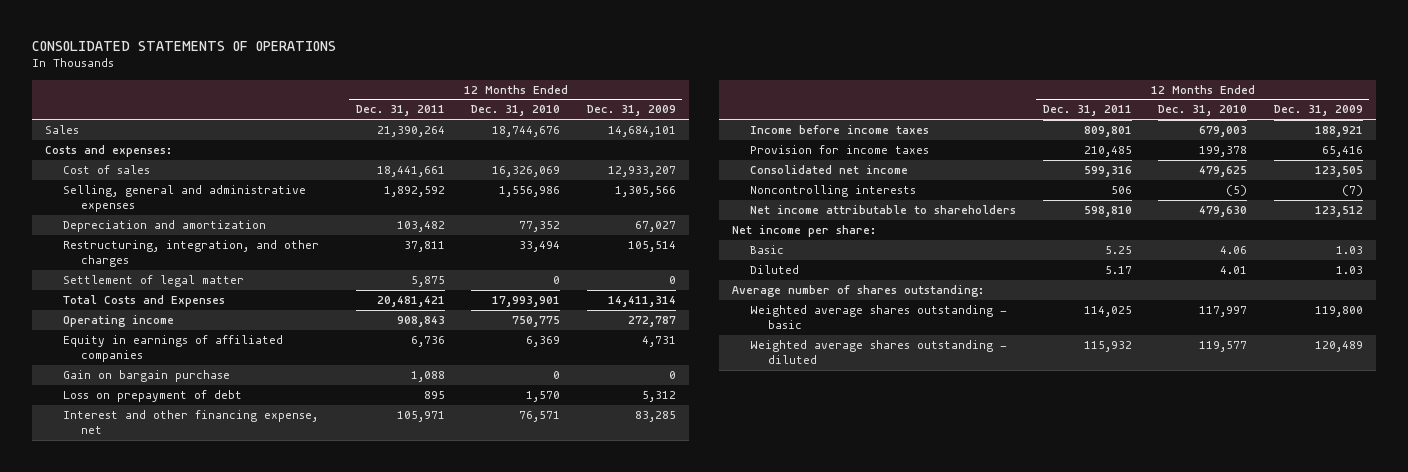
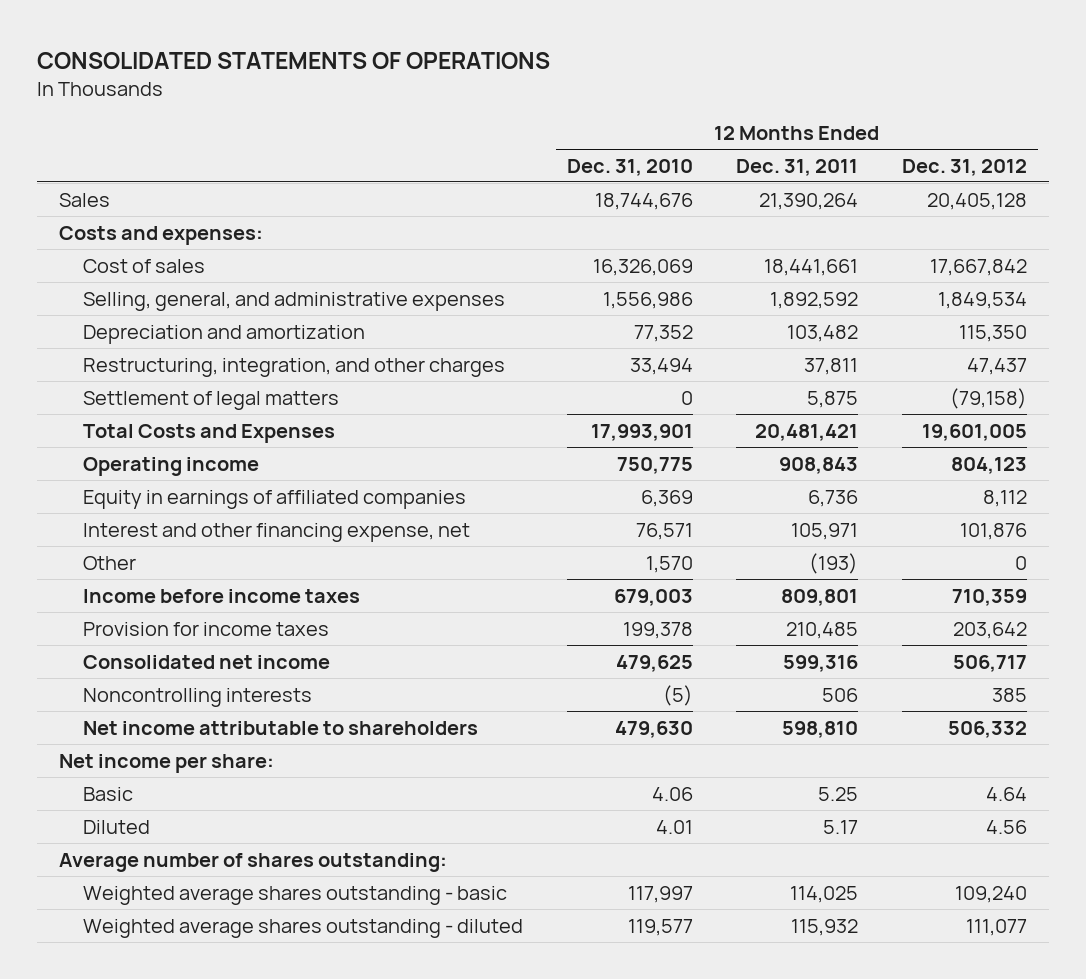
[586,105,676,117] Dec. 31, 2009 -> none
none -> [902,158,1028,176] Dec. 31, 2012
[63,185,307,213] Selling, general and administrative expenses -> [82,291,505,311] Selling, general, and administrative expenses
[63,275,245,288] Settlement of legal matter -> [82,390,339,410] Settlement of legal matters
[63,370,231,383] Gain on bargain purchase -> none
[63,390,243,403] Loss on prepayment of debt -> none
none -> [82,555,136,570] Other

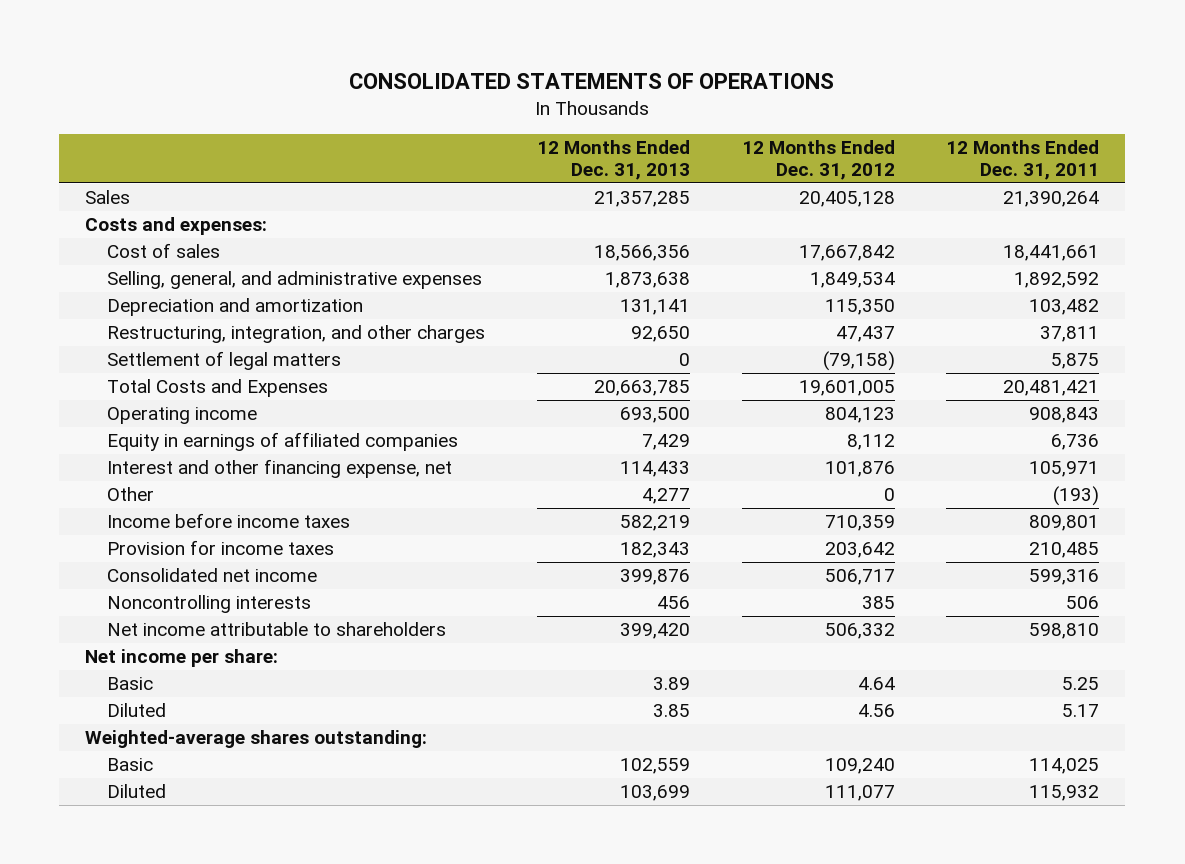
[566,158,693,176] Dec. 31, 2010 -> none
none -> [536,140,690,181] 12 Months Ended Dec. 31, 2013
[59,852,448,872] Average number of shares outstanding: -> [85,730,428,749] Weighted-average shares outstanding:
[82,885,507,905] Weighted average shares outstanding - basic -> [106,758,153,772] Basic
[82,918,523,938] Weighted average shares outstanding - diluted -> [106,784,166,799] Diluted

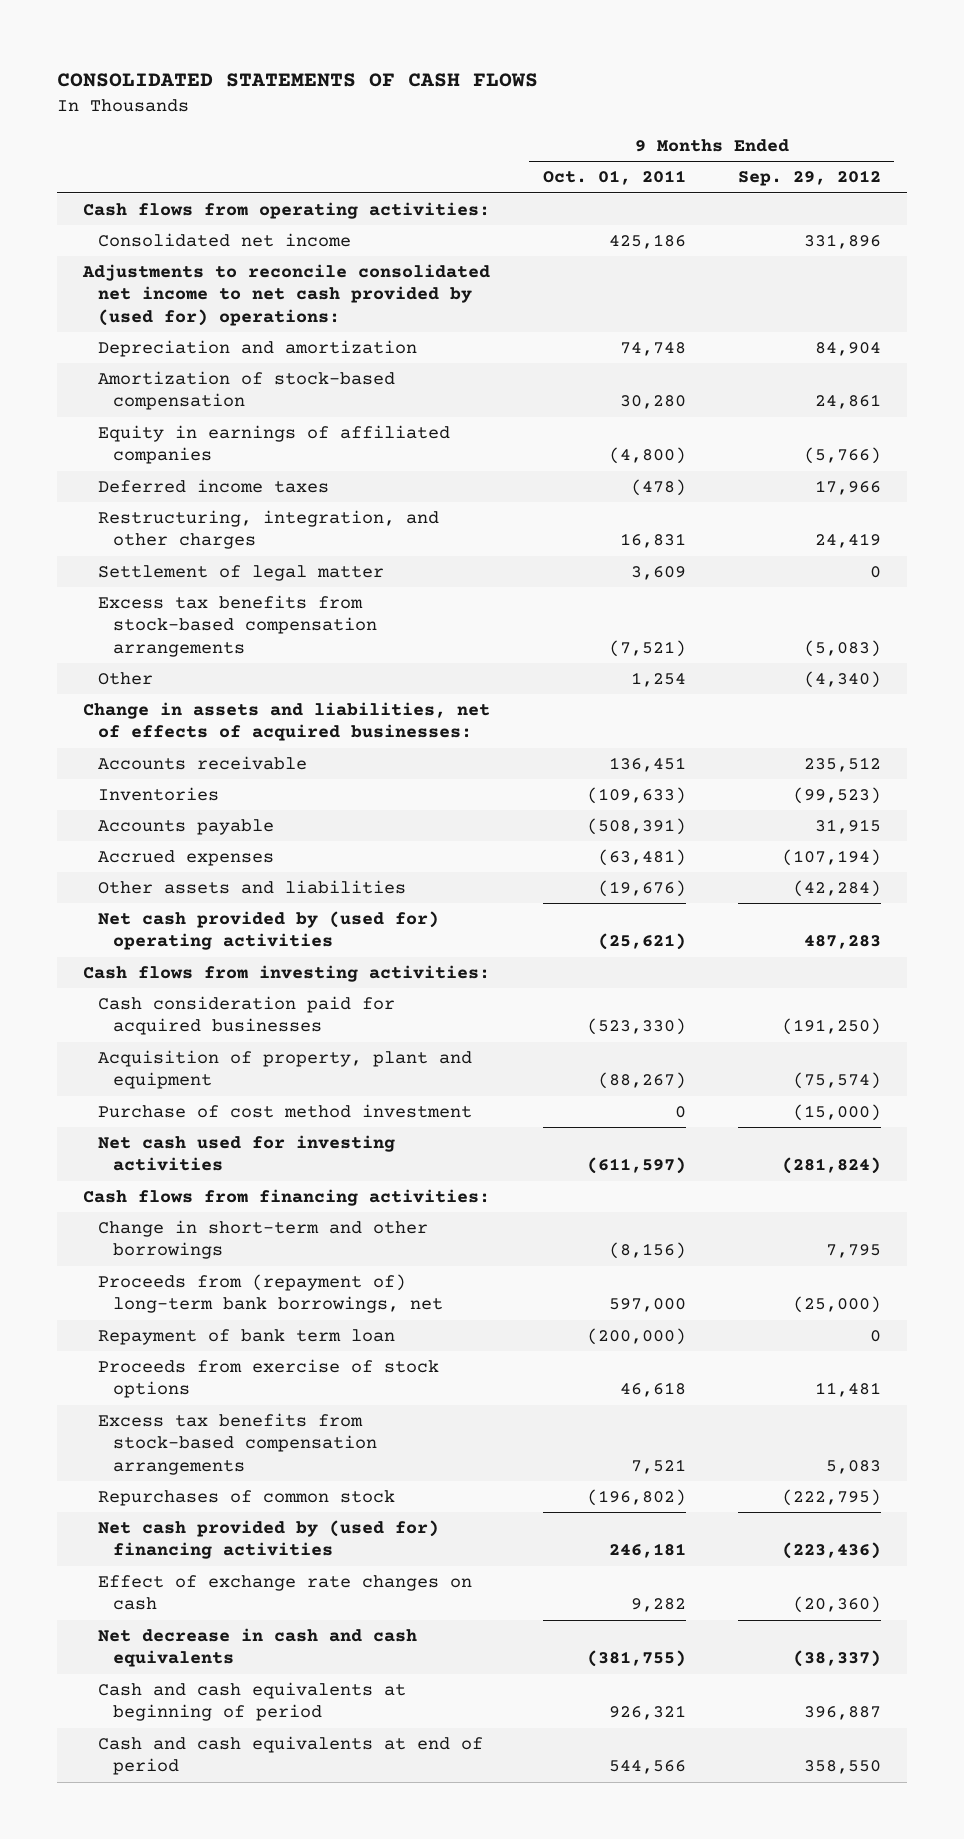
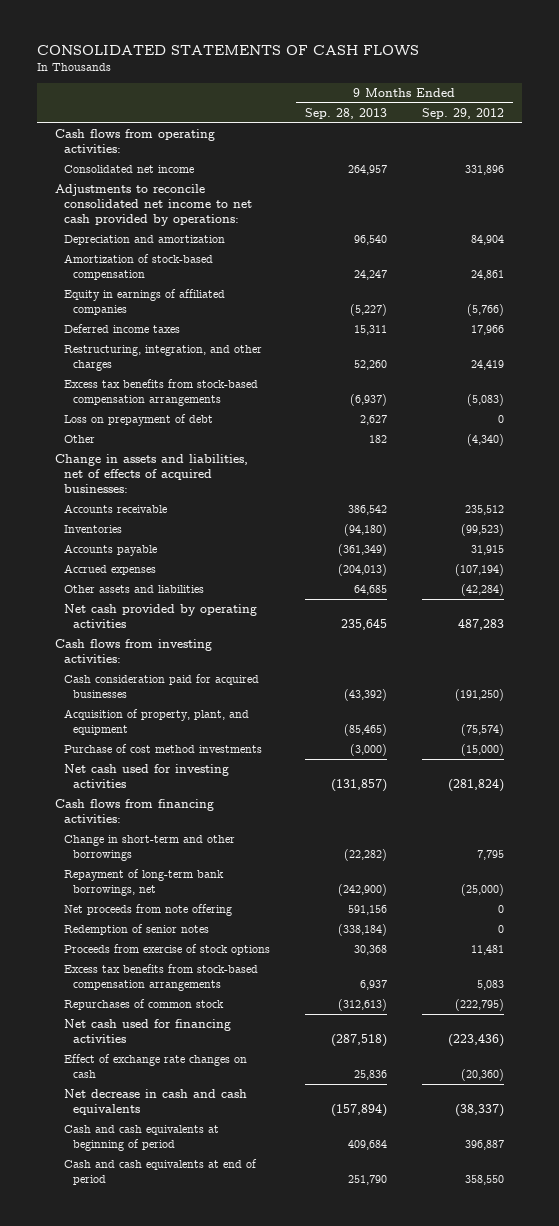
[542,170,686,186] Oct. 01, 2011 -> none
none -> [304,107,387,119] Sep. 28, 2013
[82,264,491,326] Adjustments to reconcile consolidated net income to net cash provided by (used for) operations: -> [54,183,252,226] Adjustments to reconcile consolidated net income to net cash provided by operations:
[97,565,384,582] Settlement of legal matter -> none
none -> [63,413,213,426] Loss on prepayment of debt
[97,911,439,951] Net cash provided by (used for) operating activities -> [63,603,257,628] Net cash provided by operating activities
[97,1050,472,1090] Acquisition of property, plant and equipment -> [63,708,249,735] Acquisition of property, plant, and equipment
[97,1104,472,1119] Purchase of cost method investment -> [63,743,262,753] Purchase of cost method investments
[97,1329,395,1346] Repayment of bank term loan -> none
[97,1274,443,1314] Proceeds from (repayment of) long-term bank borrowings, net -> [63,868,224,896] Repayment of long-term bank borrowings, net
none -> [63,903,232,916] Net proceeds from note offering
none -> [63,923,209,935] Redemption of senior notes
[97,1520,439,1560] Net cash provided by (used for) financing activities -> [63,1018,231,1043] Net cash used for financing activities

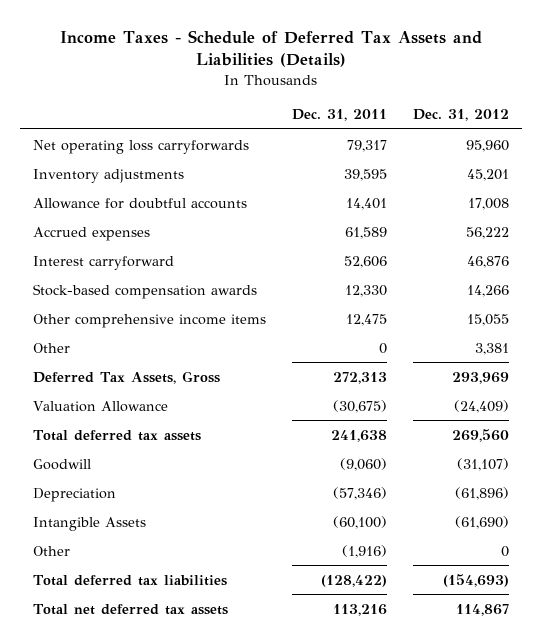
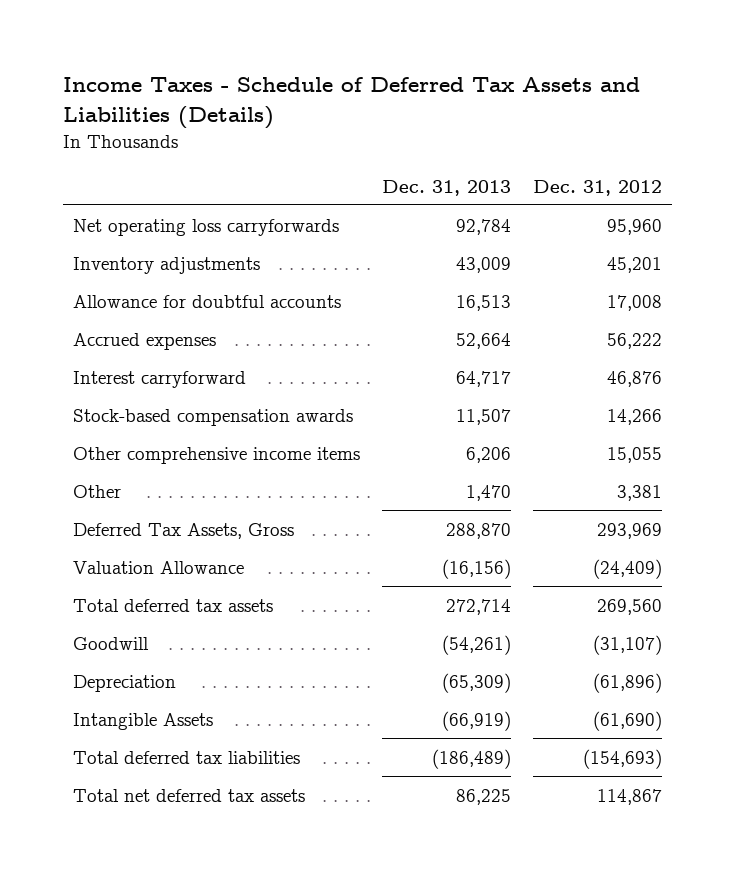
[291,108,387,121] Dec. 31, 2011 -> none
none -> [381,179,511,196] Dec. 31, 2013
[33,545,71,556] Other -> none

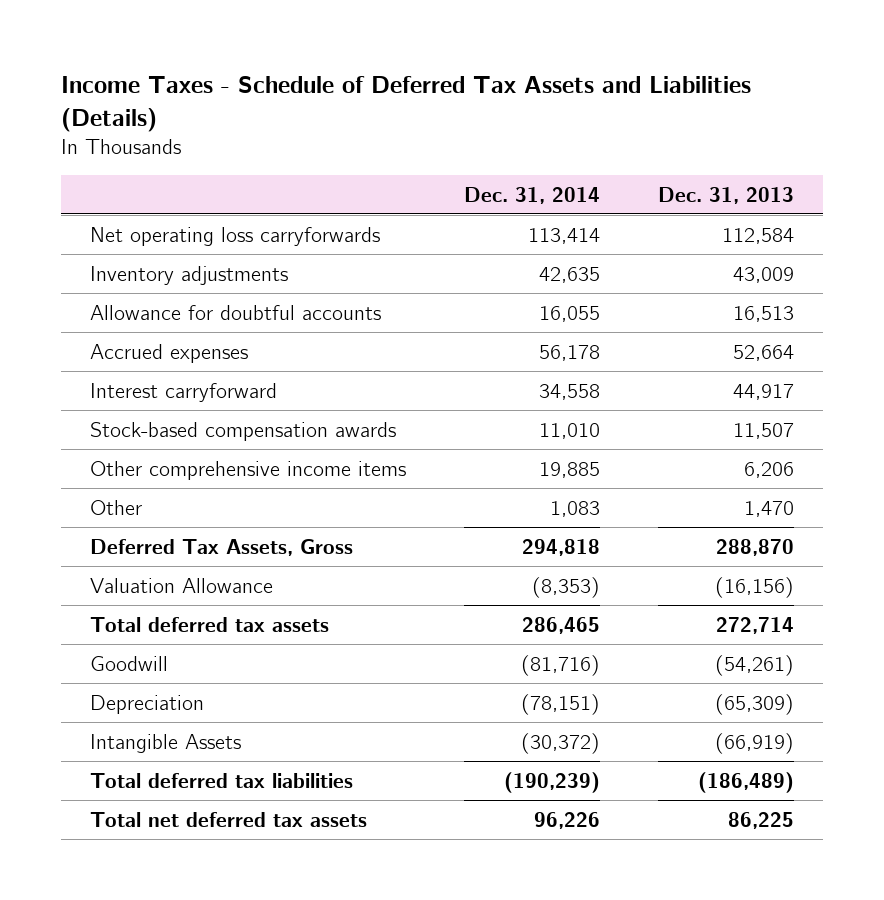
[532,179,662,196] Dec. 31, 2012 -> none
none -> [463,186,600,204] Dec. 31, 2014
[455,218,511,235] 92,784 -> [722,227,795,244] 112,584
[455,370,511,387] 64,717 -> [733,383,795,400] 44,917

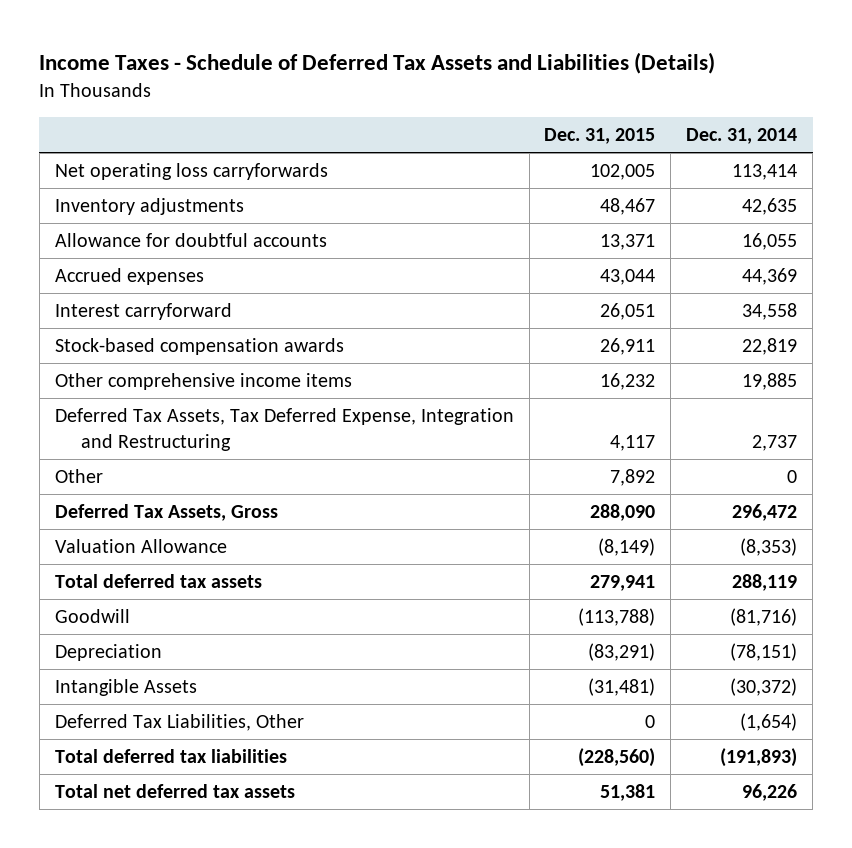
[658,186,795,204] Dec. 31, 2013 -> none
none -> [544,127,656,144] Dec. 31, 2015
[538,344,600,361] 56,178 -> [742,268,798,286] 44,369
[538,422,600,439] 11,010 -> [742,338,798,356] 22,819
none -> [54,408,514,451] Deferred Tax Assets, Tax Deferred Expense, Integration and Restructuring
[549,500,600,517] 1,083 -> [787,470,798,484] 0
[521,538,600,556] 294,818 -> [732,504,798,522] 296,472
[521,616,600,634] 286,465 -> [732,574,798,592] 288,119
none -> [54,714,304,732] Deferred Tax Liabilities, Other
[503,771,600,793] (190,239) -> [720,748,798,768] (191,893)

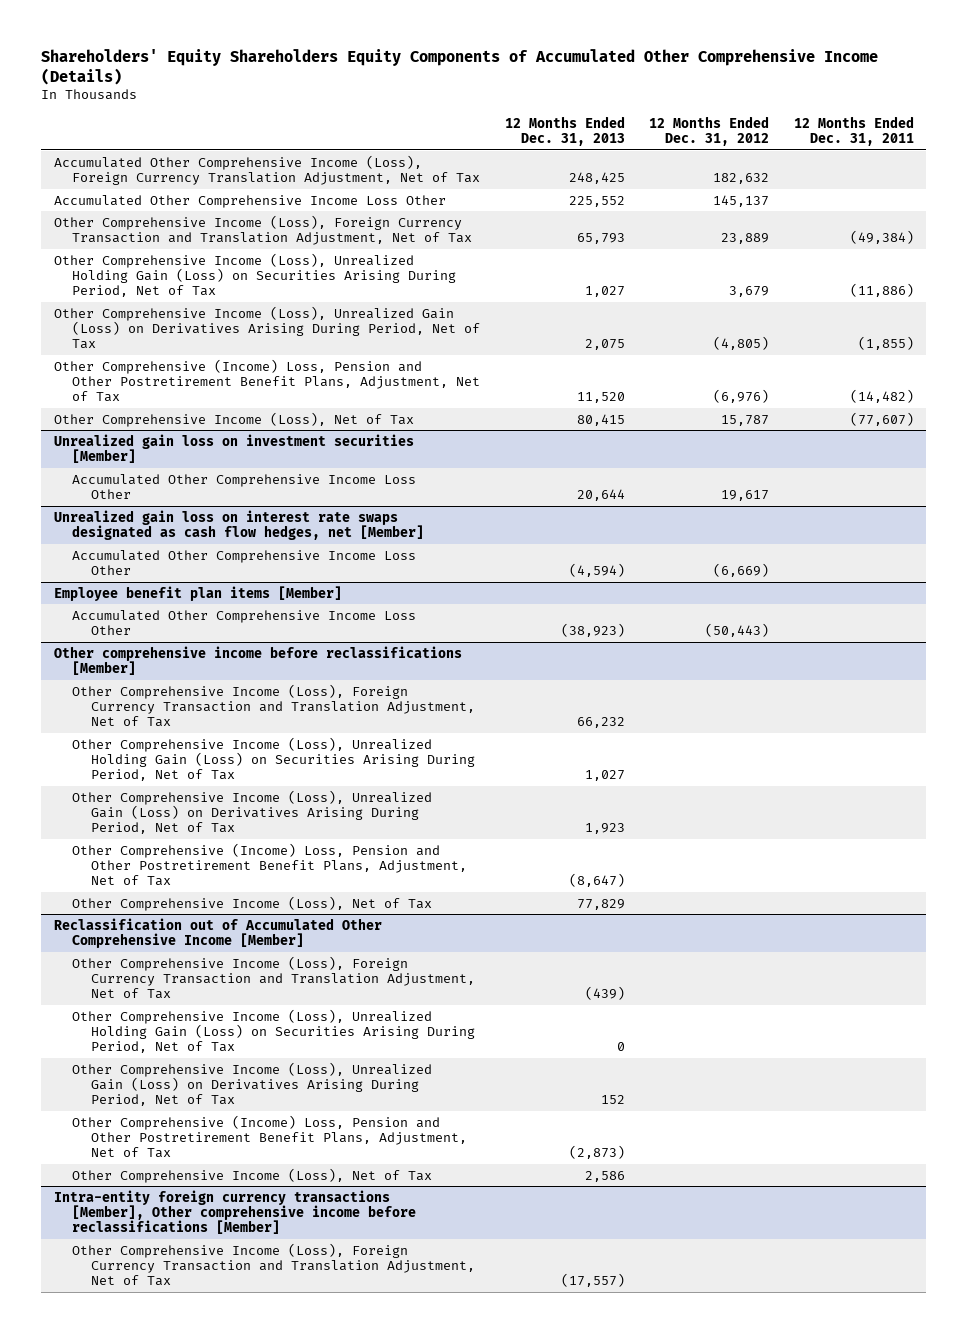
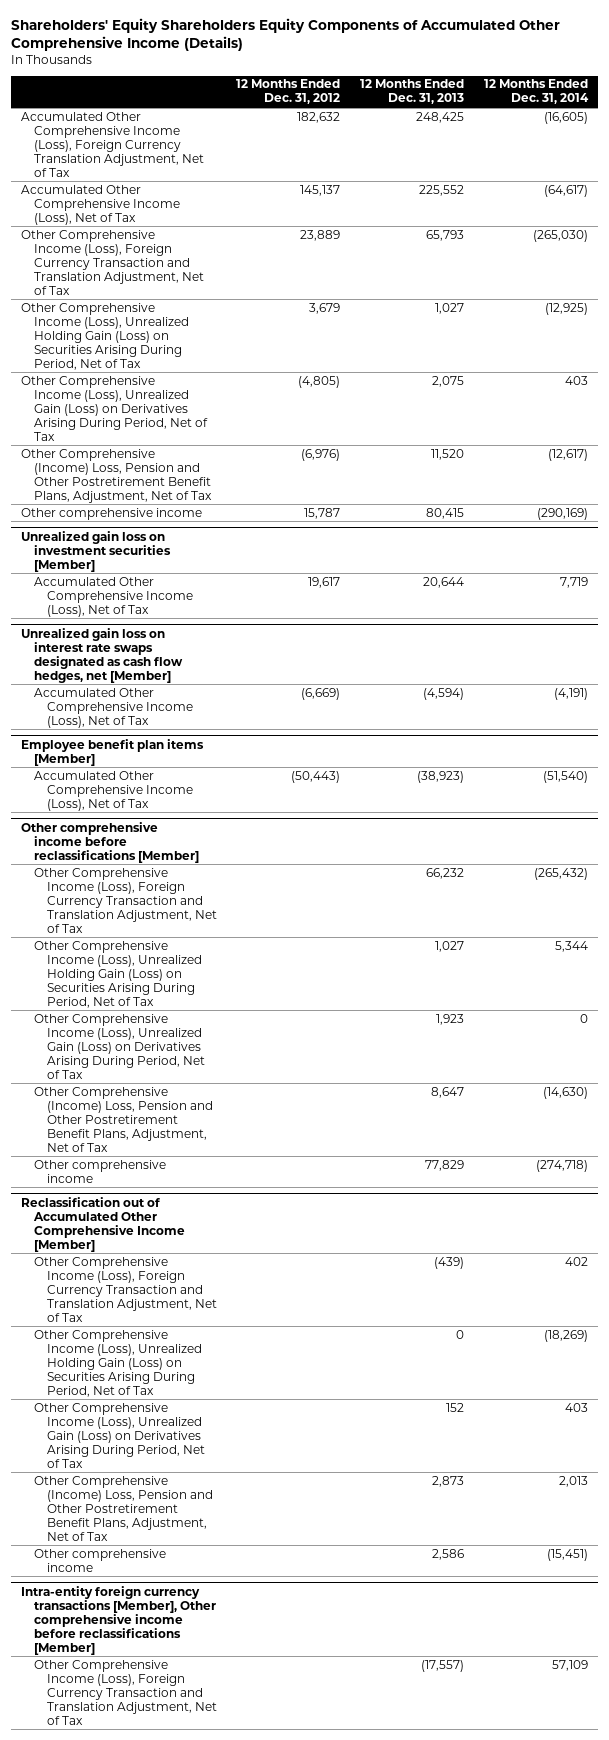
[793,115,914,147] 12 Months Ended Dec. 31, 2011 -> none
none -> [483,79,589,105] 12 Months Ended Dec. 31, 2014
[53,194,446,208] Accumulated Other Comprehensive Income Loss Other -> [21,184,180,225] Accumulated Other Comprehensive Income (Loss), Net of Tax
[53,411,414,427] Other Comprehensive Income (Loss), Net of Tax -> [21,507,203,520] Other comprehensive income
[72,473,417,500] Accumulated Other Comprehensive Income Loss Other -> [33,576,193,617] Accumulated Other Comprehensive Income (Loss), Net of Tax
[72,549,417,576] Accumulated Other Comprehensive Income Loss Other -> [33,687,193,728] Accumulated Other Comprehensive Income (Loss), Net of Tax
[72,609,417,636] Accumulated Other Comprehensive Income Loss Other -> [33,770,193,811] Accumulated Other Comprehensive Income (Loss), Net of Tax
[568,873,625,888] (8,647) -> [431,1086,465,1098] 8,647
[72,895,433,911] Other Comprehensive Income (Loss), Net of Tax -> [33,1159,166,1183] Other comprehensive income
[568,1145,625,1160] (2,873) -> [432,1475,465,1487] 2,873
[72,1167,433,1183] Other Comprehensive Income (Loss), Net of Tax -> [33,1548,166,1572] Other comprehensive income

